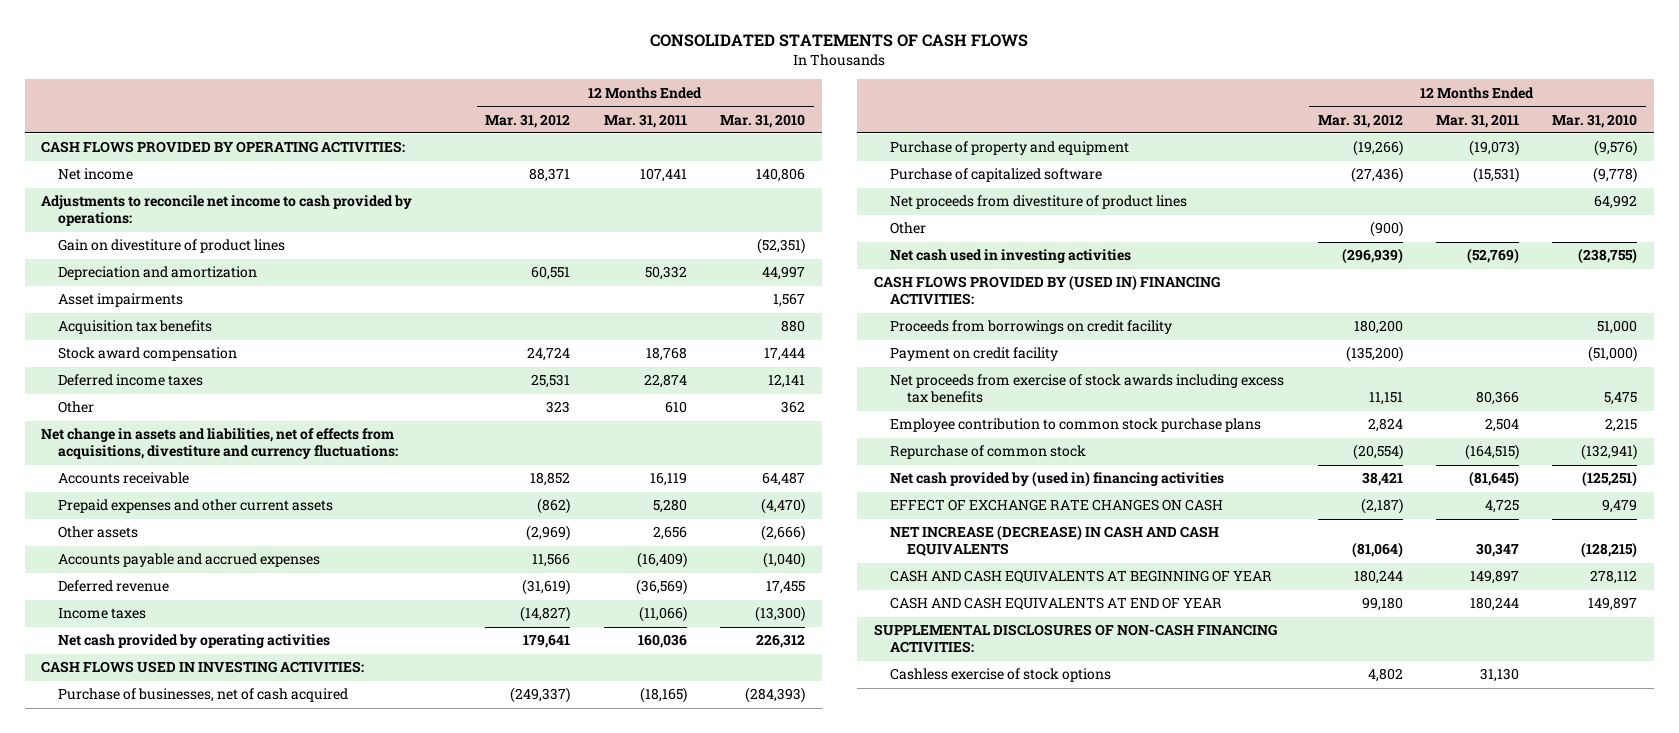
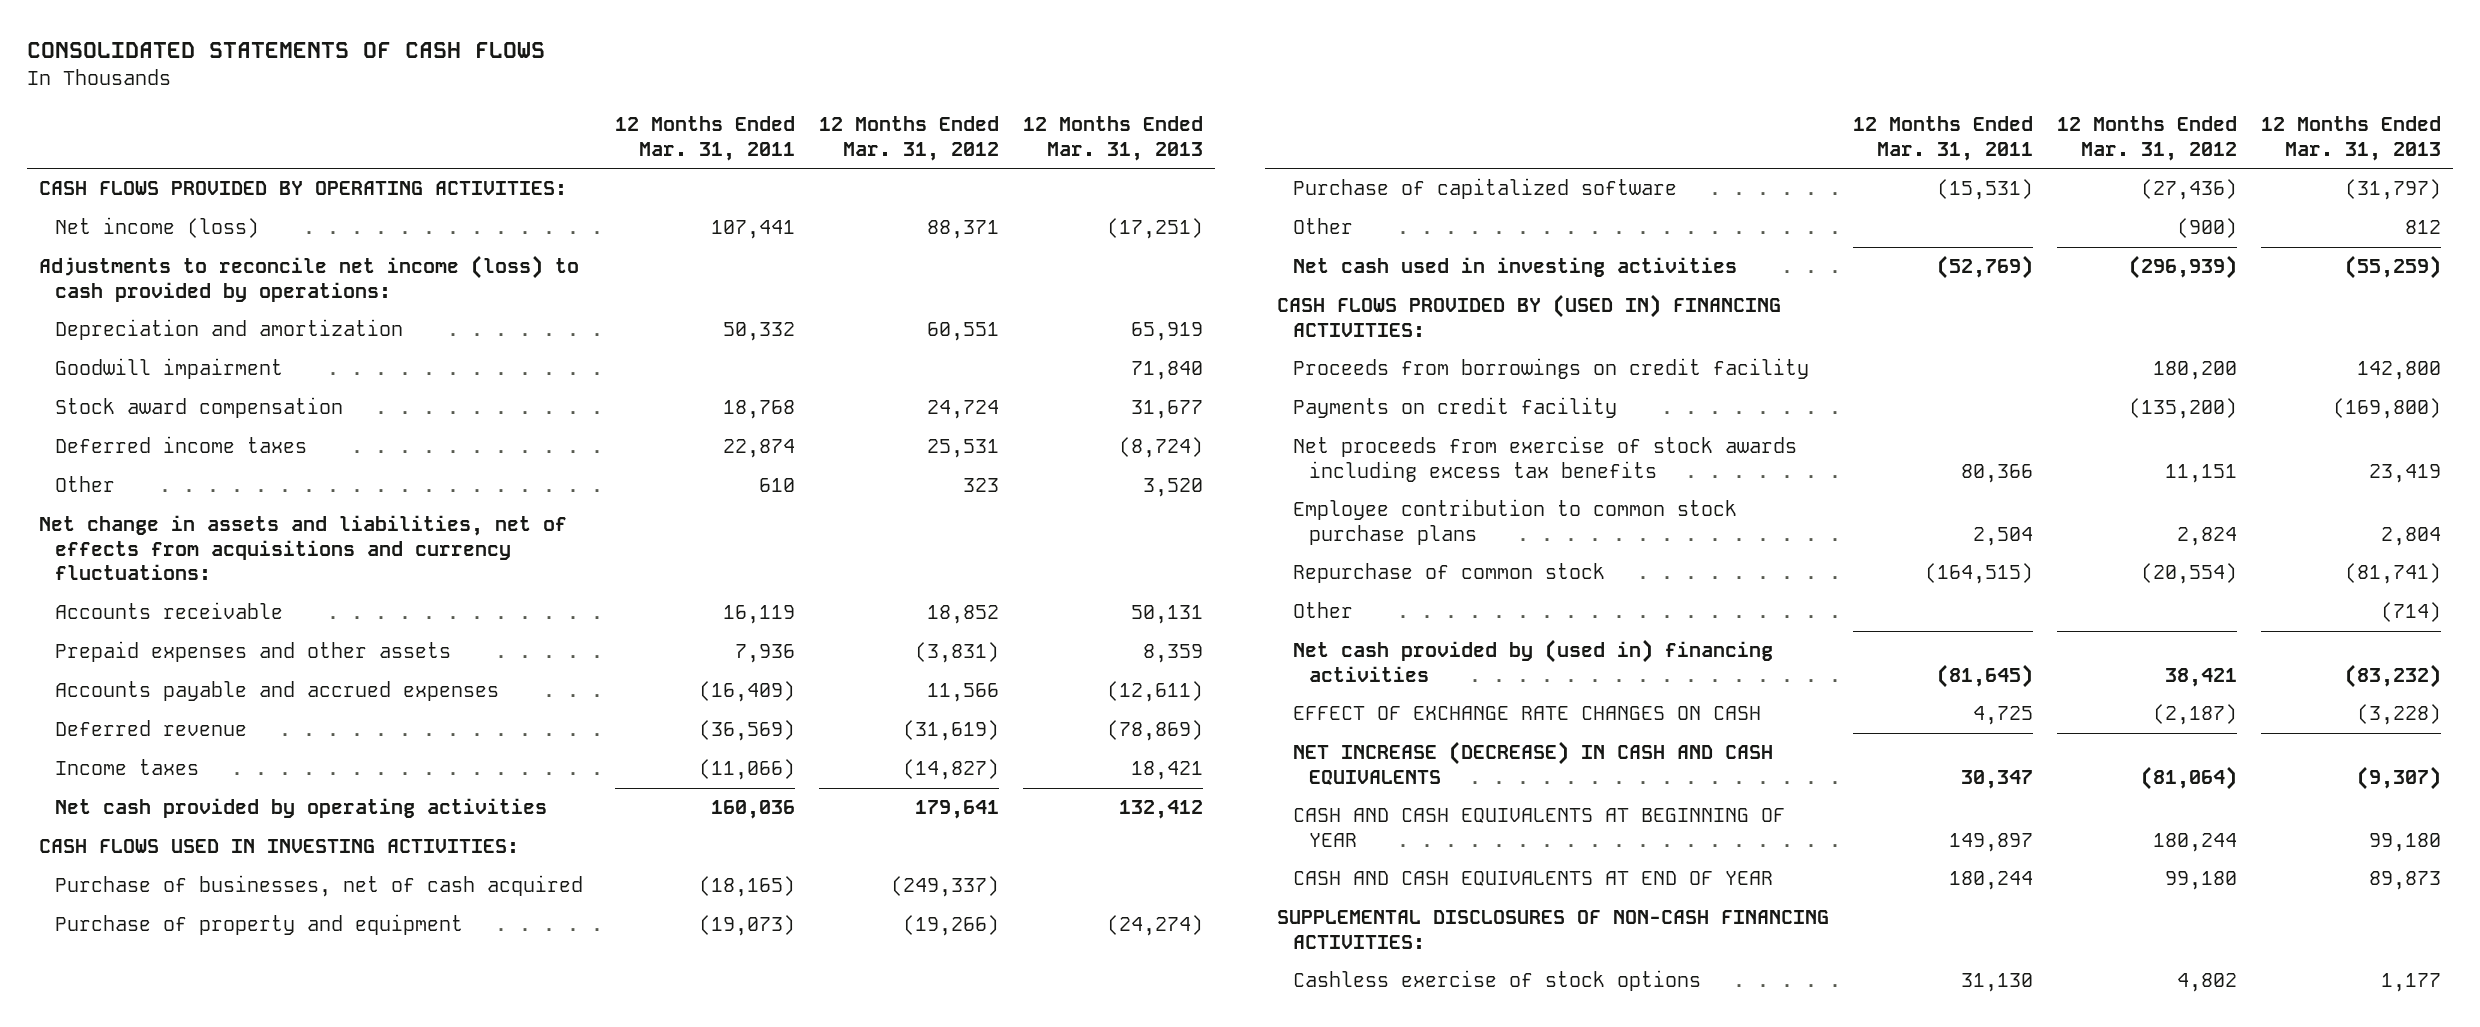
[720,113,806,128] Mar. 31, 2010 -> none
none -> [1023,116,1204,161] 12 Months Ended Mar. 31, 2013
[57,239,285,254] Gain on divestiture of product lines -> none
[57,168,133,181] Net income -> [54,217,259,239] Net income (loss)
[41,195,413,227] Adjustments to reconcile net income to cash provided by operations: -> [39,255,580,302] Adjustments to reconcile net income (loss) to cash provided by operations:
[57,293,183,308] Asset impairments -> none
[57,320,212,335] Acquisition tax benefits -> none
none -> [54,358,283,380] Goodwill impairment
[41,428,398,460] Net change in assets and liabilities, net of effects from acquisitions, divestiture and currency fluctuations: -> [39,515,568,581] Net change in assets and liabilities, net of effects from acquisitions and currency fluctuations:
[57,526,138,539] Other assets -> none
[57,499,333,514] Prepaid expenses and other current assets -> [54,641,451,663] Prepaid expenses and other assets
[537,498,571,515] (862) -> [915,642,1000,664] (3,831)
[652,499,687,514] 5,280 -> [735,644,796,664] 7,936
[890,195,1188,210] Net proceeds from divestiture of product lines -> none
[890,347,1059,362] Payment on credit facility -> [1293,397,1618,419] Payments on credit facility
none -> [1293,602,1354,619] Other

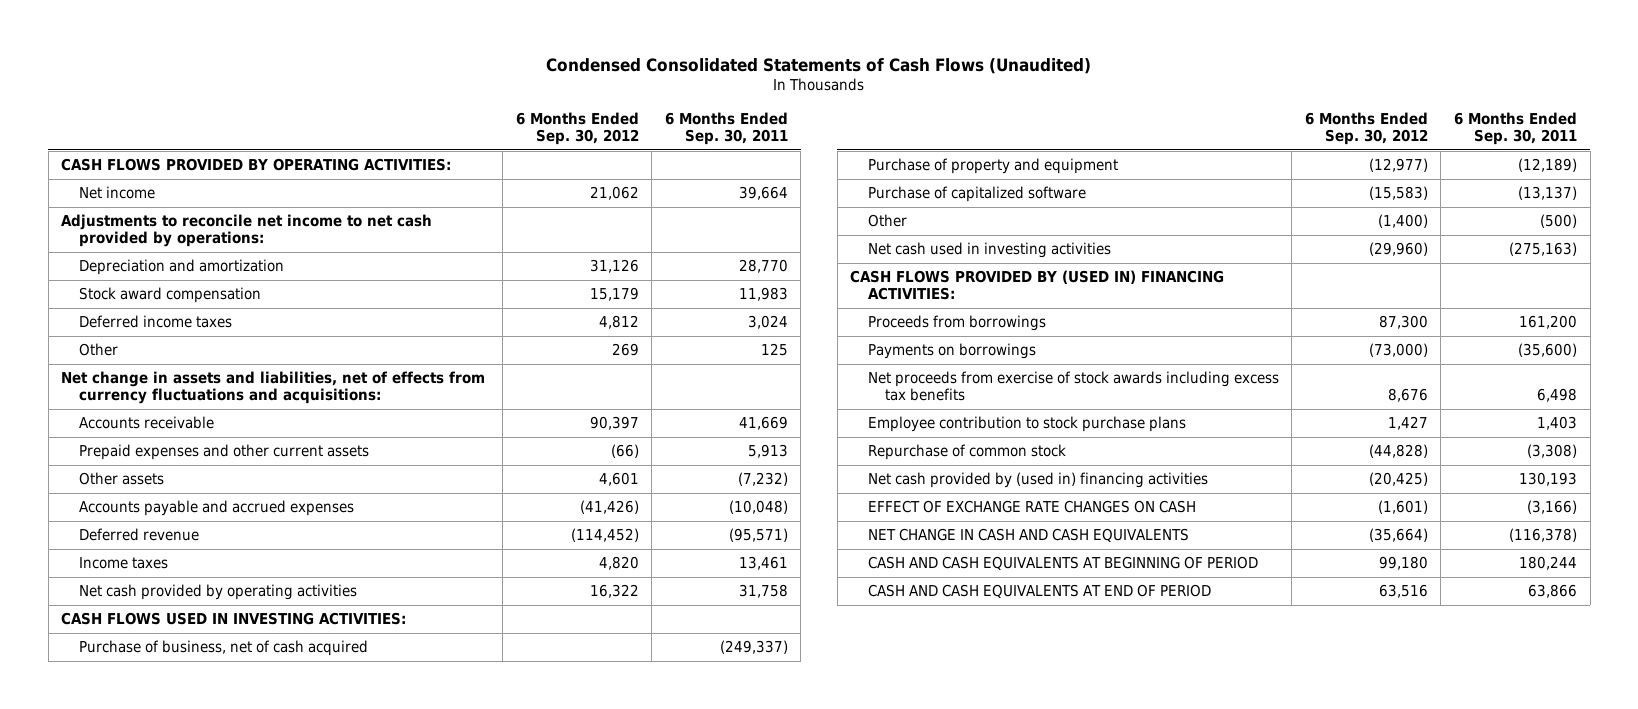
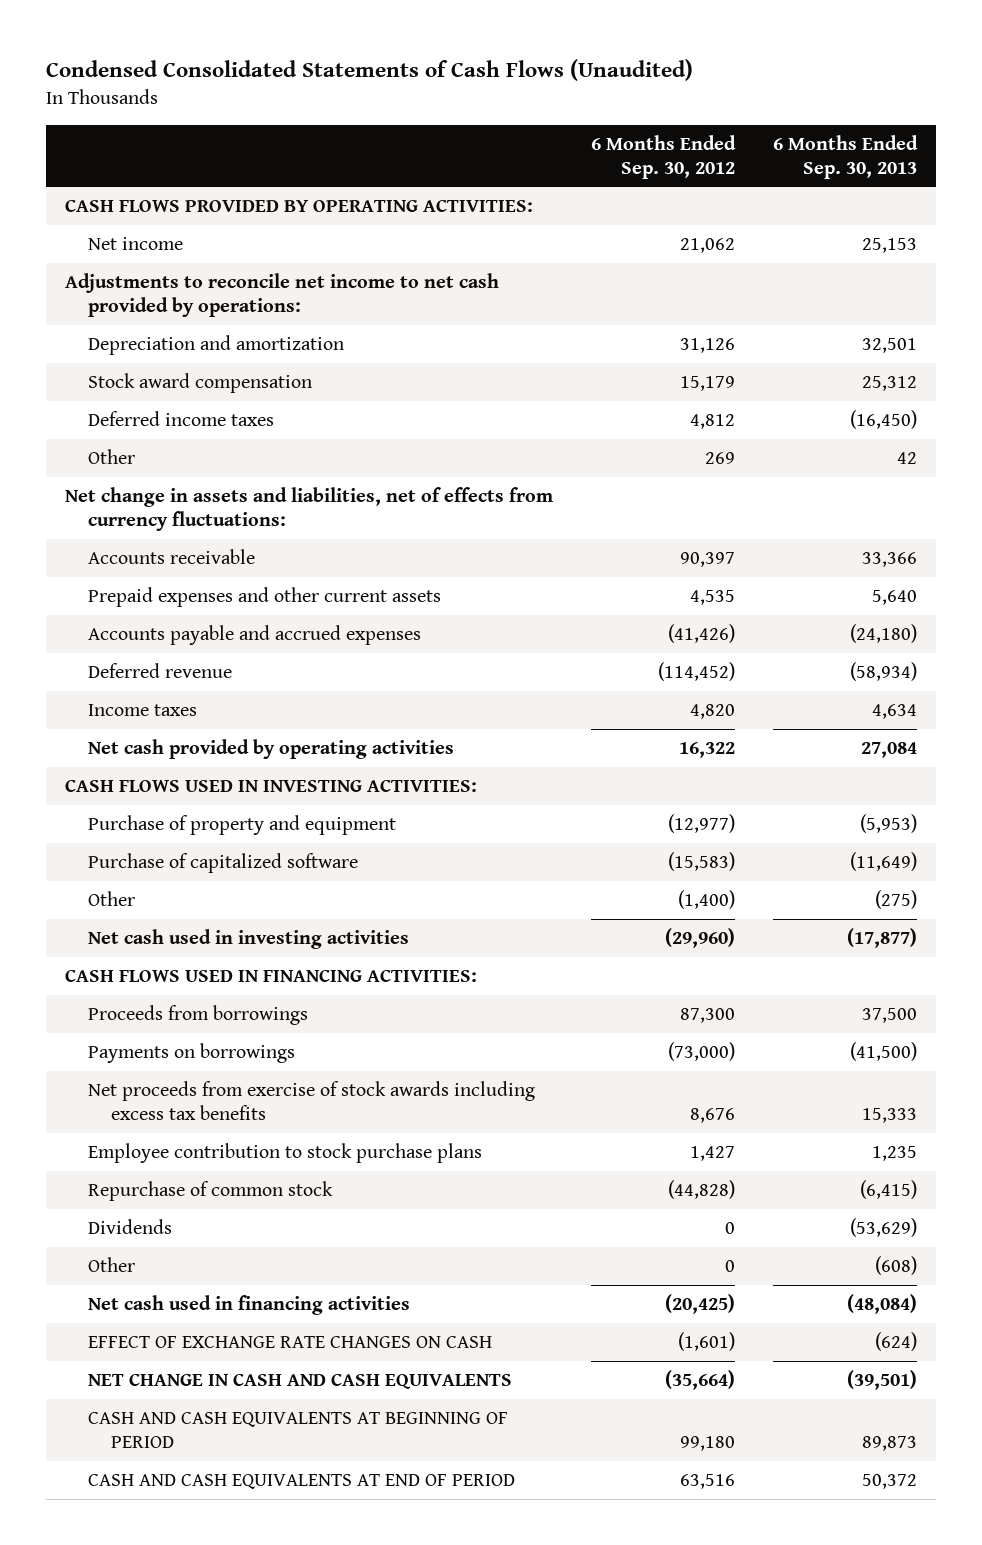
[664,111,788,145] 6 Months Ended Sep. 30, 2011 -> none
none -> [772,134,918,179] 6 Months Ended Sep. 30, 2013
[61,371,486,405] Net change in assets and liabilities, net of effects from currency fluctuations and acquisitions: -> [65,487,554,532] Net change in assets and liabilities, net of effects from currency fluctuations:
[78,472,164,486] Other assets -> none
[610,444,639,459] (66) -> [690,590,736,606] 4,535
[78,640,368,657] Purchase of business, net of cash acquired -> none
[850,270,1225,301] CASH FLOWS PROVIDED BY (USED IN) FINANCING ACTIVITIES: -> [65,969,478,983] CASH FLOWS USED IN FINANCING ACTIVITIES:
none -> [87,1219,172,1235] Dividends
none -> [87,1257,135,1273] Other
[867,472,1208,489] Net cash provided by (used in) financing activities -> [87,1295,410,1316] Net cash used in financing activities

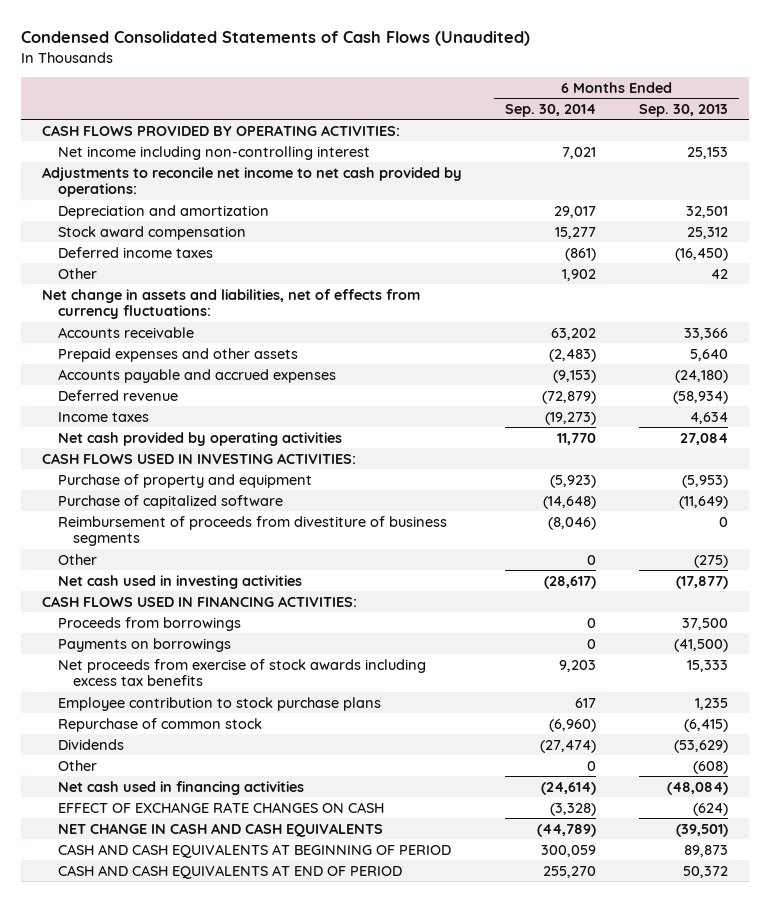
[591,134,737,179] 6 Months Ended Sep. 30, 2012 -> none
none -> [505,103,597,117] Sep. 30, 2014
[87,237,183,251] Net income -> [57,145,370,160] Net income including non-controlling interest
[87,587,441,608] Prepaid expenses and other current assets -> [57,347,298,362] Prepaid expenses and other assets
none -> [57,515,447,547] Reimbursement of proceeds from divestiture of business segments

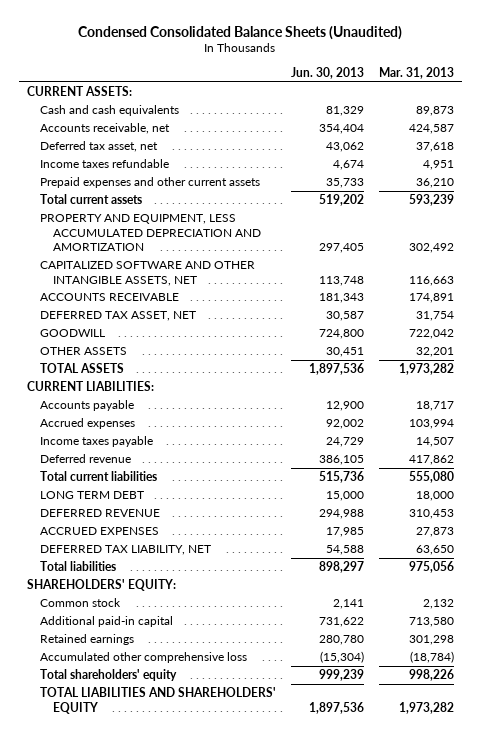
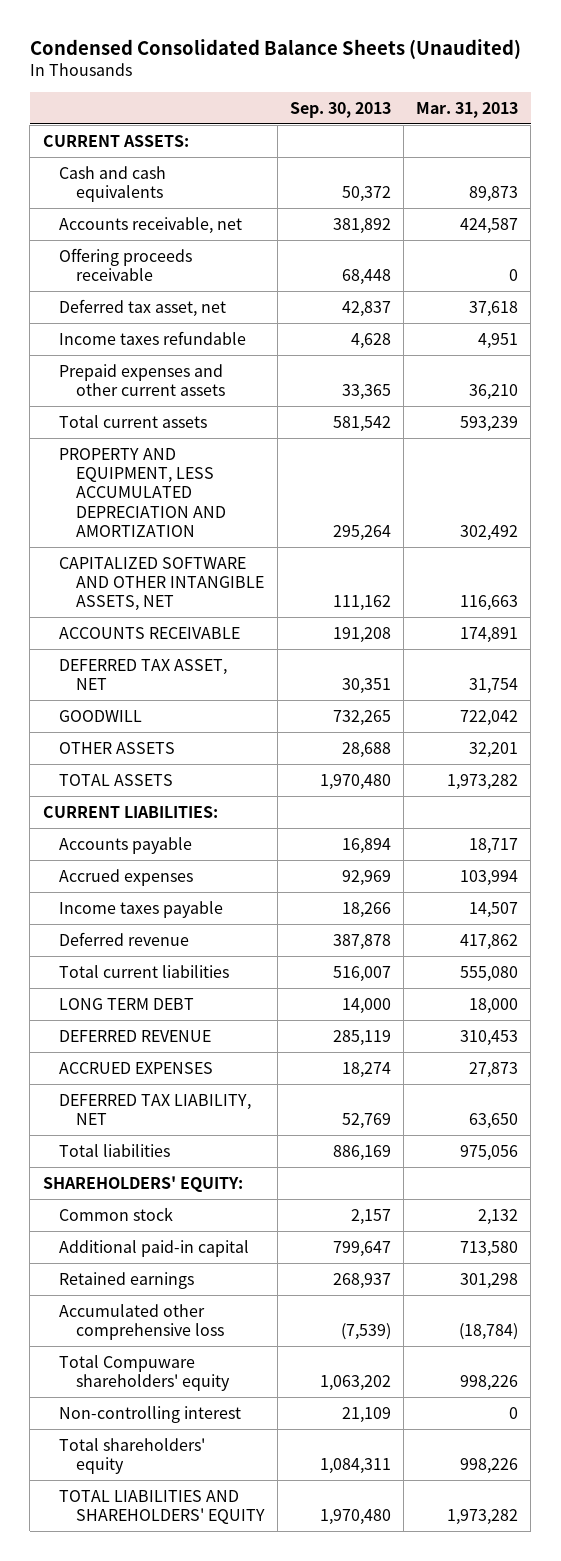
[290,66,364,79] Jun. 30, 2013 -> none
none -> [290,101,392,118] Sep. 30, 2013
none -> [59,247,193,281] Offering proceeds receivable
none -> [59,1354,231,1391] Total Compuware shareholders' equity
none -> [59,1405,242,1423] Non-controlling interest

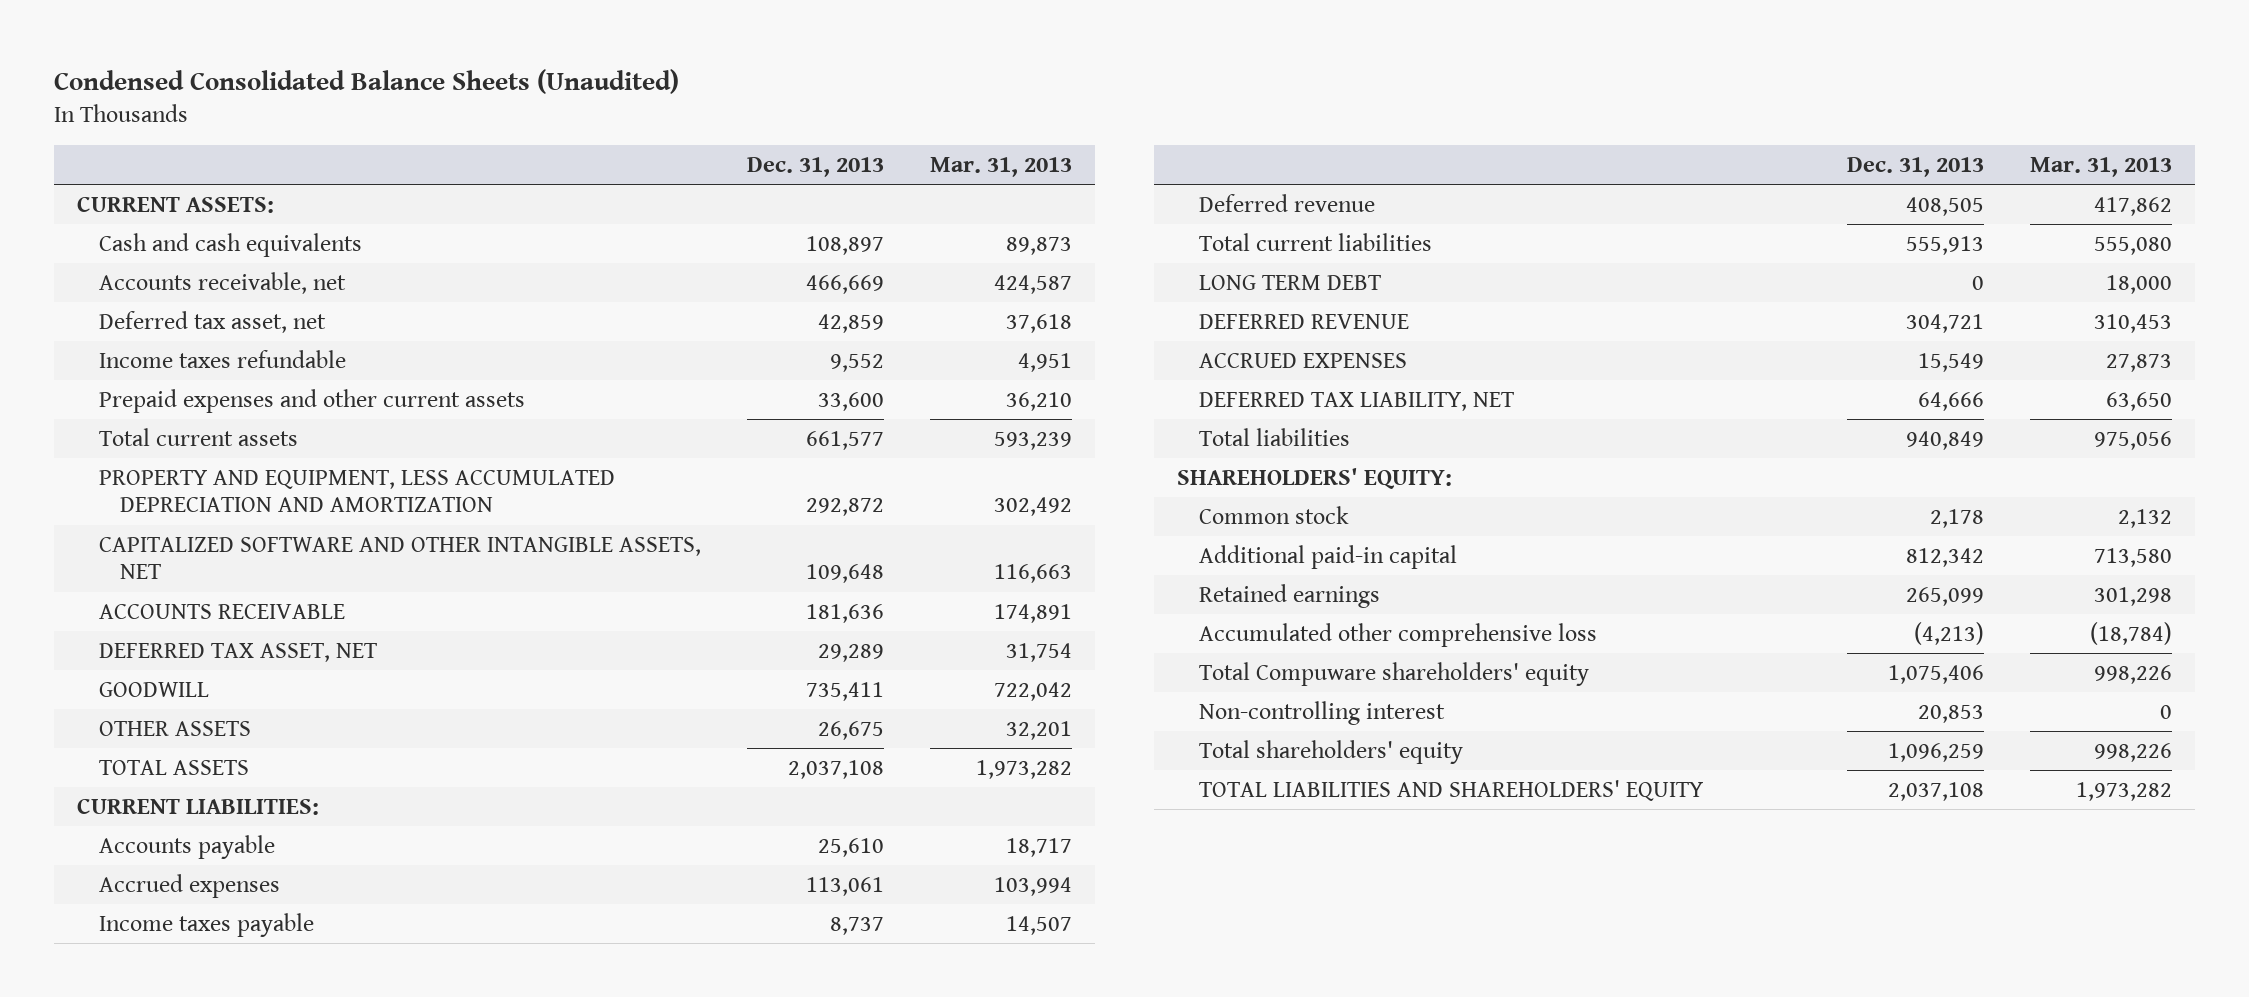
[290,101,392,118] Sep. 30, 2013 -> none
none -> [746,156,884,177] Dec. 31, 2013
[59,247,193,281] Offering proceeds receivable -> none

